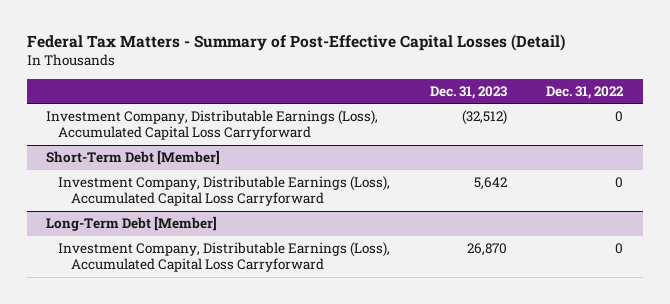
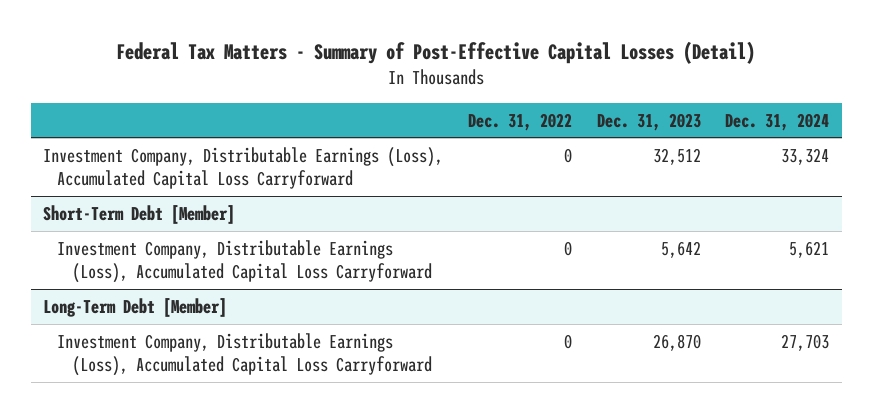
none -> [725,112,830,131] Dec. 31, 2024
[461,110,507,126] (32,512) -> [652,147,701,165] 32,512

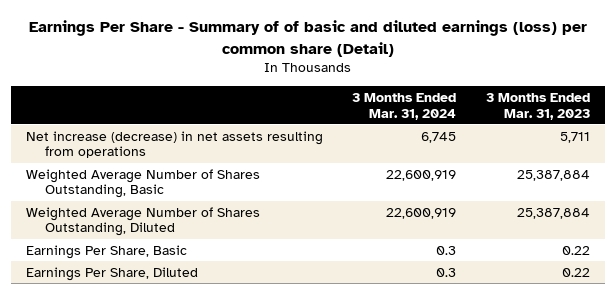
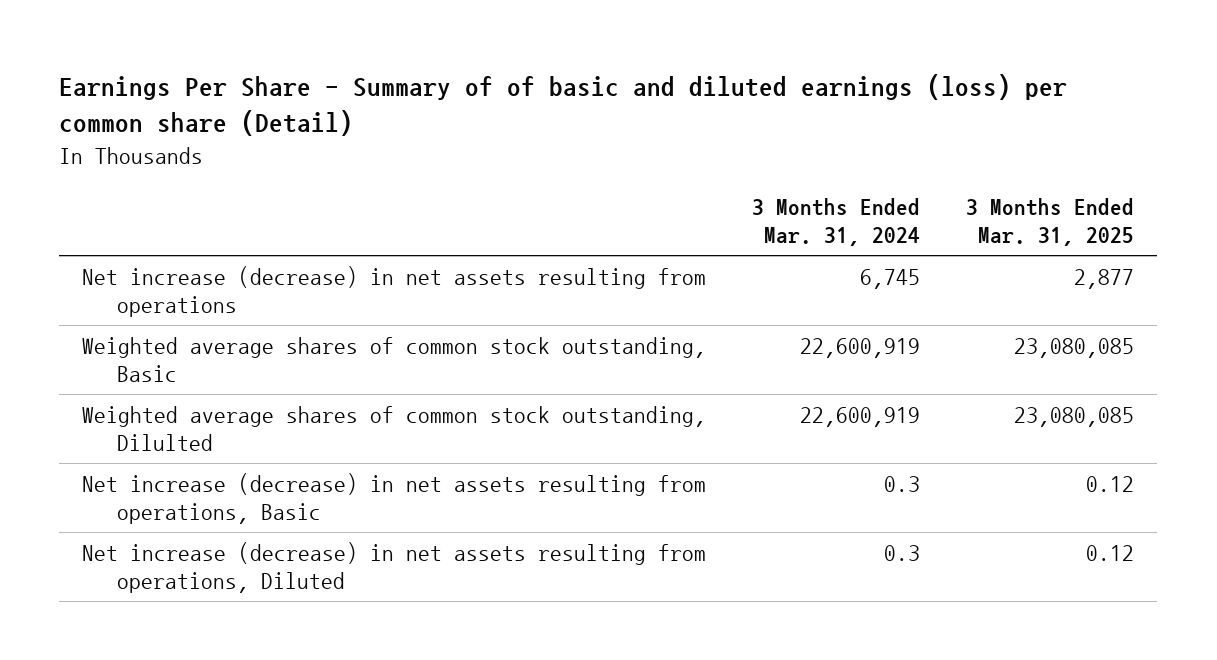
[485,92,590,120] 3 Months Ended Mar. 31, 2023 -> none
none -> [966,198,1135,246] 3 Months Ended Mar. 31, 2025
[25,168,260,199] Weighted Average Number of Shares Outstanding, Basic -> [82,337,707,382] Weighted average shares of common stock outstanding, Basic
[25,206,260,237] Weighted Average Number of Shares Outstanding, Diluted -> [82,406,707,451] Weighted average shares of common stock outstanding, Dilulted
[25,244,187,259] Earnings Per Share, Basic -> [82,473,707,524] Net increase (decrease) in net assets resulting from operations, Basic
[25,266,198,281] Earnings Per Share, Diluted -> [82,542,707,593] Net increase (decrease) in net assets resulting from operations, Diluted

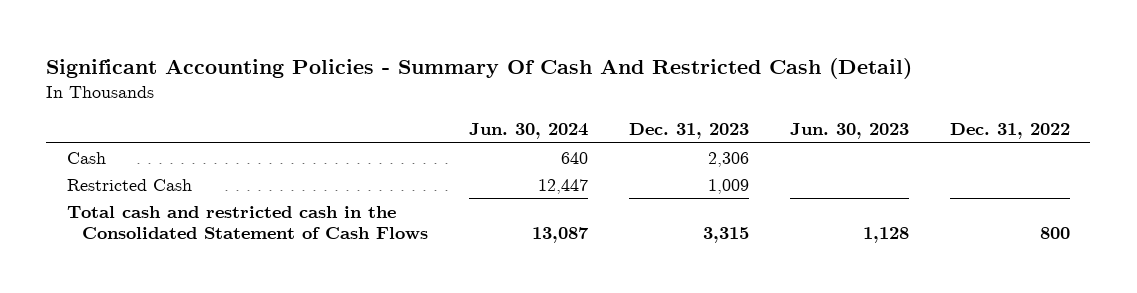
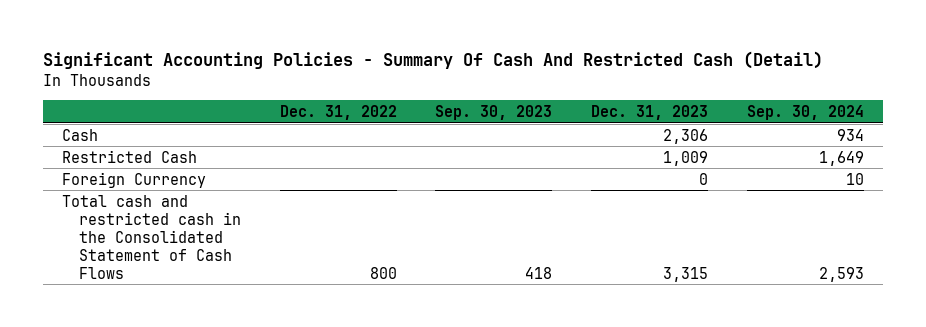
[469,123,589,140] Jun. 30, 2024 -> none
[789,123,909,140] Jun. 30, 2023 -> none
none -> [435,104,553,120] Sep. 30, 2023
none -> [746,104,864,120] Sep. 30, 2024
none -> [62,171,207,188] Foreign Currency

